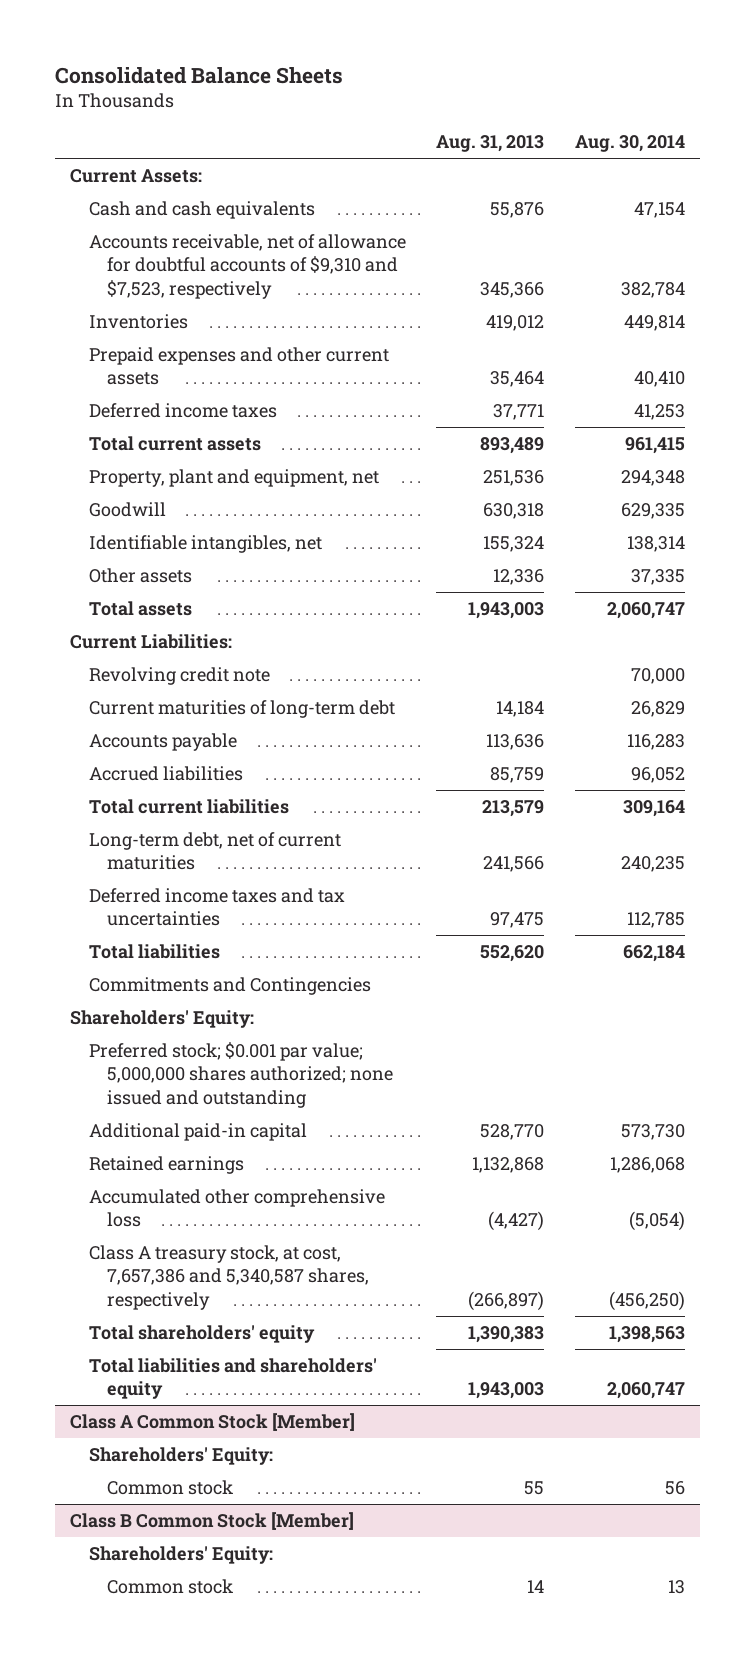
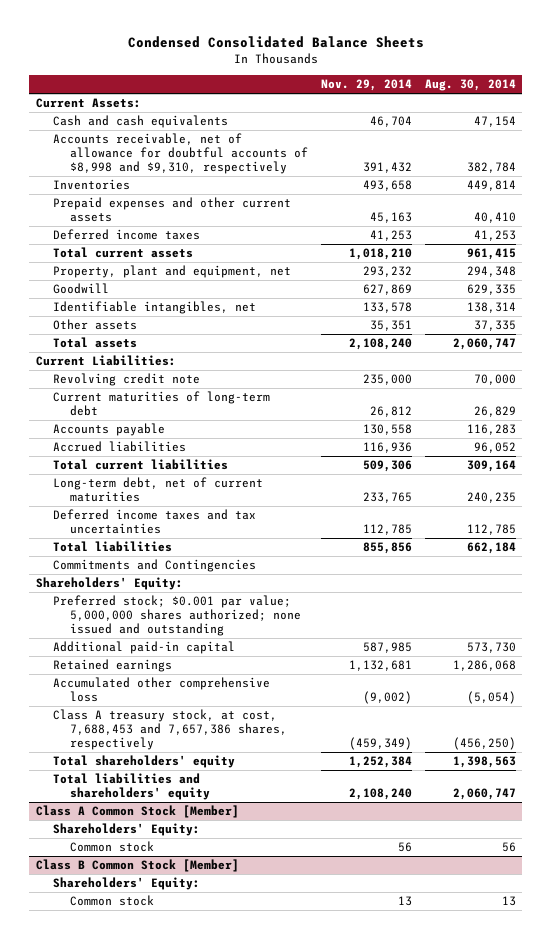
[55,67,344,85] Consolidated Balance Sheets -> [127,36,424,49] Condensed Consolidated Balance Sheets
[436,135,545,153] Aug. 31, 2013 -> none
none -> [320,79,412,92] Nov. 29, 2014
[88,233,406,299] Accounts receivable, net of allowance for doubtful accounts of $9,310 and $7,523, respectively -> [52,133,308,174] Accounts receivable, net of allowance for doubtful accounts of $8,998 and $9,310, respectively
[88,1244,370,1310] Class A treasury stock, at cost, 7,657,386 and 5,340,587 shares, respectively -> [52,709,287,750] Class A treasury stock, at cost, 7,688,453 and 7,657,386 shares, respectively

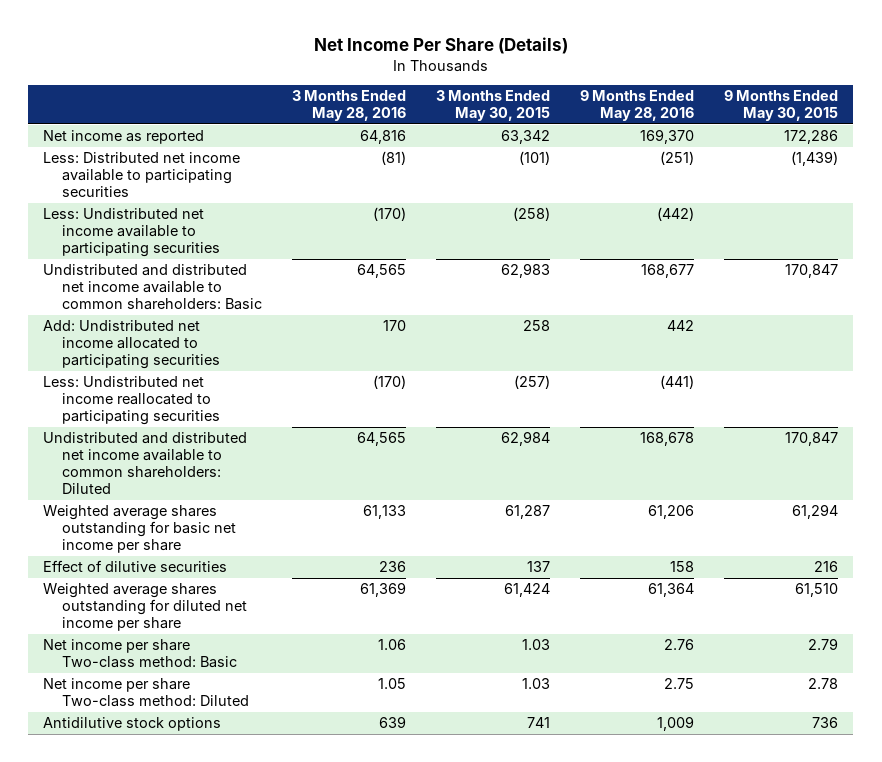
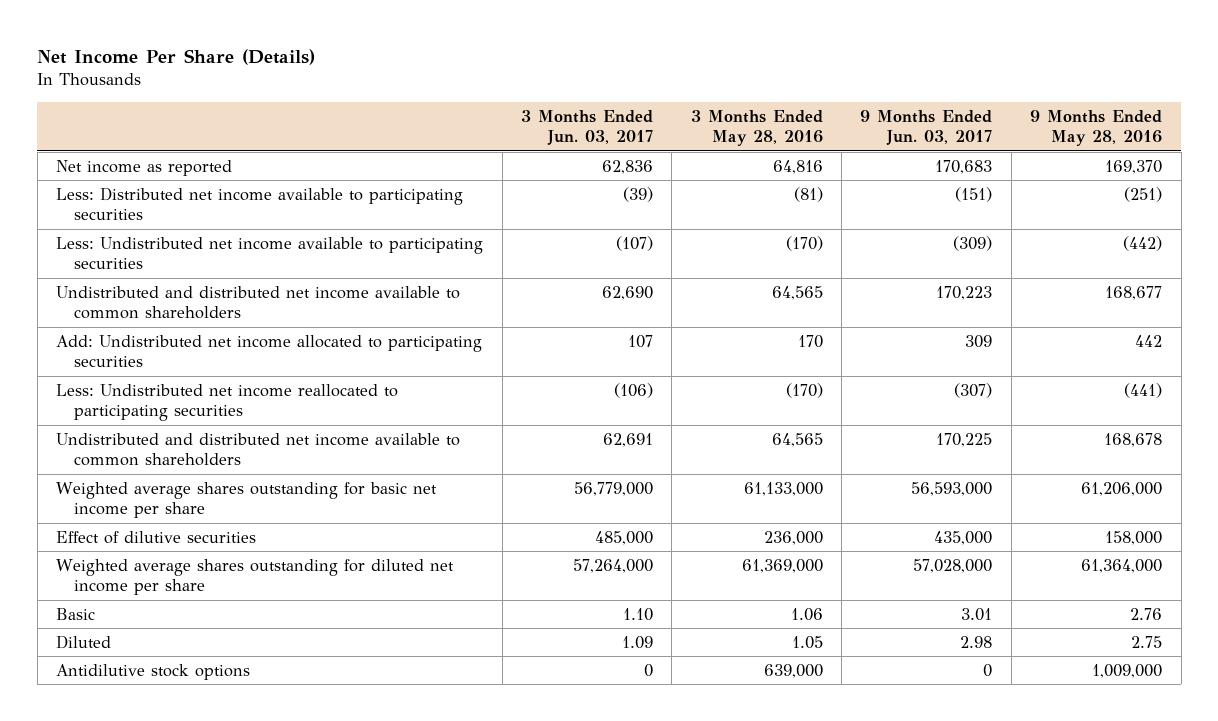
[435,90,550,122] 3 Months Ended May 30, 2015 -> none
[724,90,839,122] 9 Months Ended May 30, 2015 -> none
none -> [520,109,653,146] 3 Months Ended Jun. 03, 2017
none -> [860,109,993,146] 9 Months Ended Jun. 03, 2017
[43,264,262,311] Undistributed and distributed net income available to common shareholders: Basic -> [56,285,461,320] Undistributed and distributed net income available to common shareholders
[43,432,248,495] Undistributed and distributed net income available to common shareholders: Diluted -> [56,432,461,467] Undistributed and distributed net income available to common shareholders
[362,505,406,520] 61,133 -> [743,481,823,496] 61,133,000
[648,505,695,520] 61,206 -> [1081,481,1163,496] 61,206,000
[378,561,406,573] 236 -> [763,530,823,545] 236,000
[670,561,695,573] 158 -> [1105,530,1163,545] 158,000
[359,582,406,598] 61,369 -> [741,558,823,573] 61,369,000
[648,583,695,598] 61,364 -> [1081,558,1163,573] 61,364,000
[43,639,237,669] Net income per share Two-class method: Basic -> [56,607,96,620] Basic
[43,678,249,708] Net income per share Two-class method: Diluted -> [56,634,112,649] Diluted
[378,716,406,729] 639 -> [763,663,823,678] 639,000
[657,716,695,732] 1,009 -> [1092,663,1163,678] 1,009,000

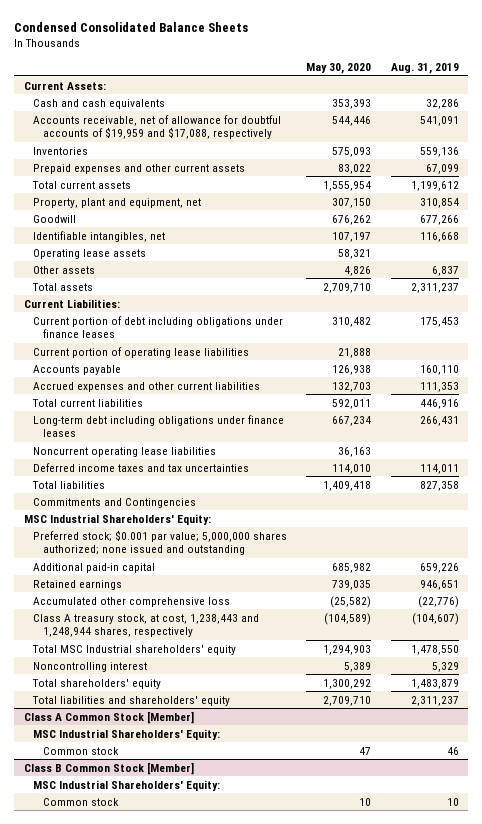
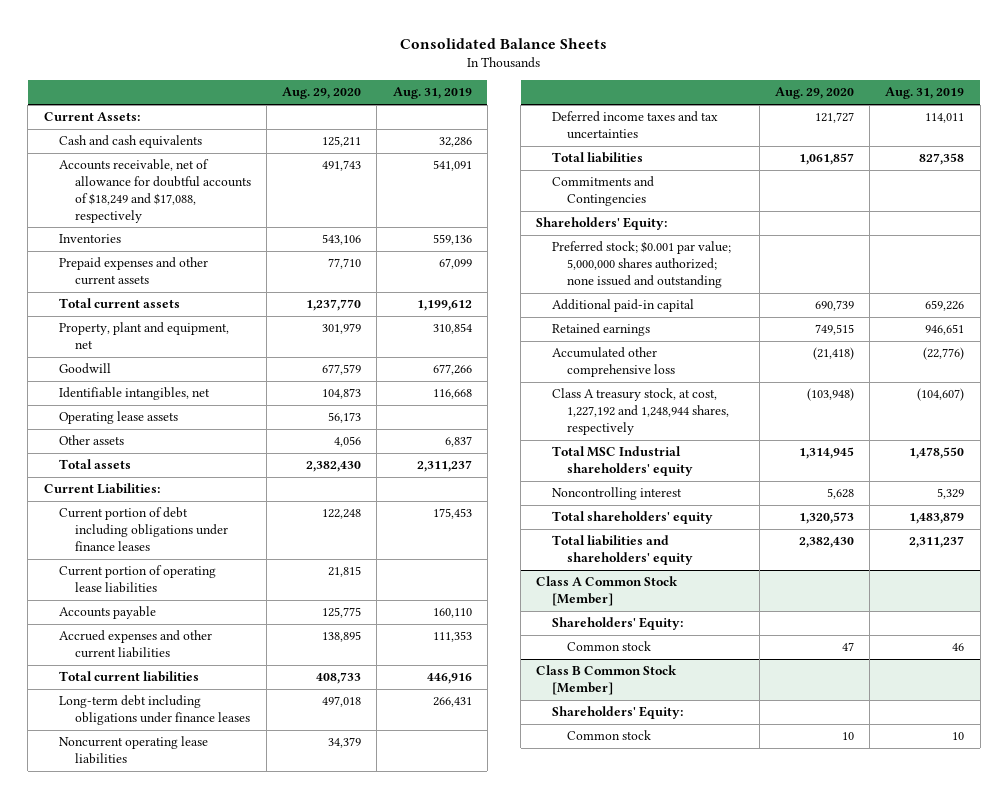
[13,21,248,32] Condensed Consolidated Balance Sheets -> [400,37,608,49] Consolidated Balance Sheets
[306,63,372,75] May 30, 2020 -> none
none -> [282,87,362,100] Aug. 29, 2020
[33,114,282,140] Accounts receivable, net of allowance for doubtful accounts of $19,959 and $17,088, respectively -> [59,159,251,223] Accounts receivable, net of allowance for doubtful accounts of $18,249 and $17,088, respectively
[23,513,211,525] MSC Industrial Shareholders' Equity: -> [536,217,668,231] Shareholders' Equity:
[33,613,260,638] Class A treasury stock, at cost, 1,238,443 and 1,248,944 shares, respectively -> [551,388,730,435] Class A treasury stock, at cost, 1,227,192 and 1,248,944 shares, respectively
[33,728,221,740] MSC Industrial Shareholders' Equity: -> [551,617,683,631] Shareholders' Equity:
[33,779,221,791] MSC Industrial Shareholders' Equity: -> [551,706,683,720] Shareholders' Equity:

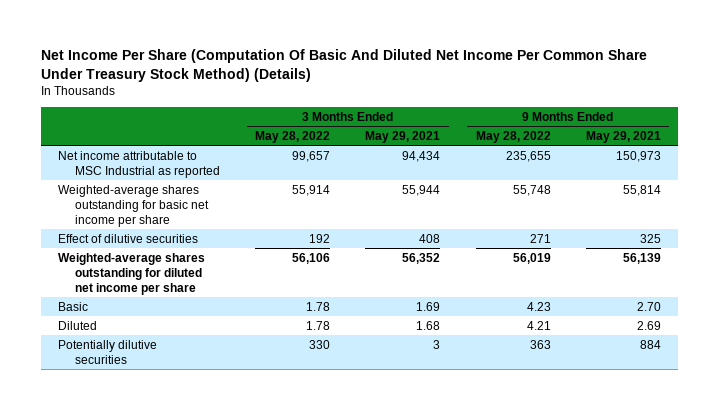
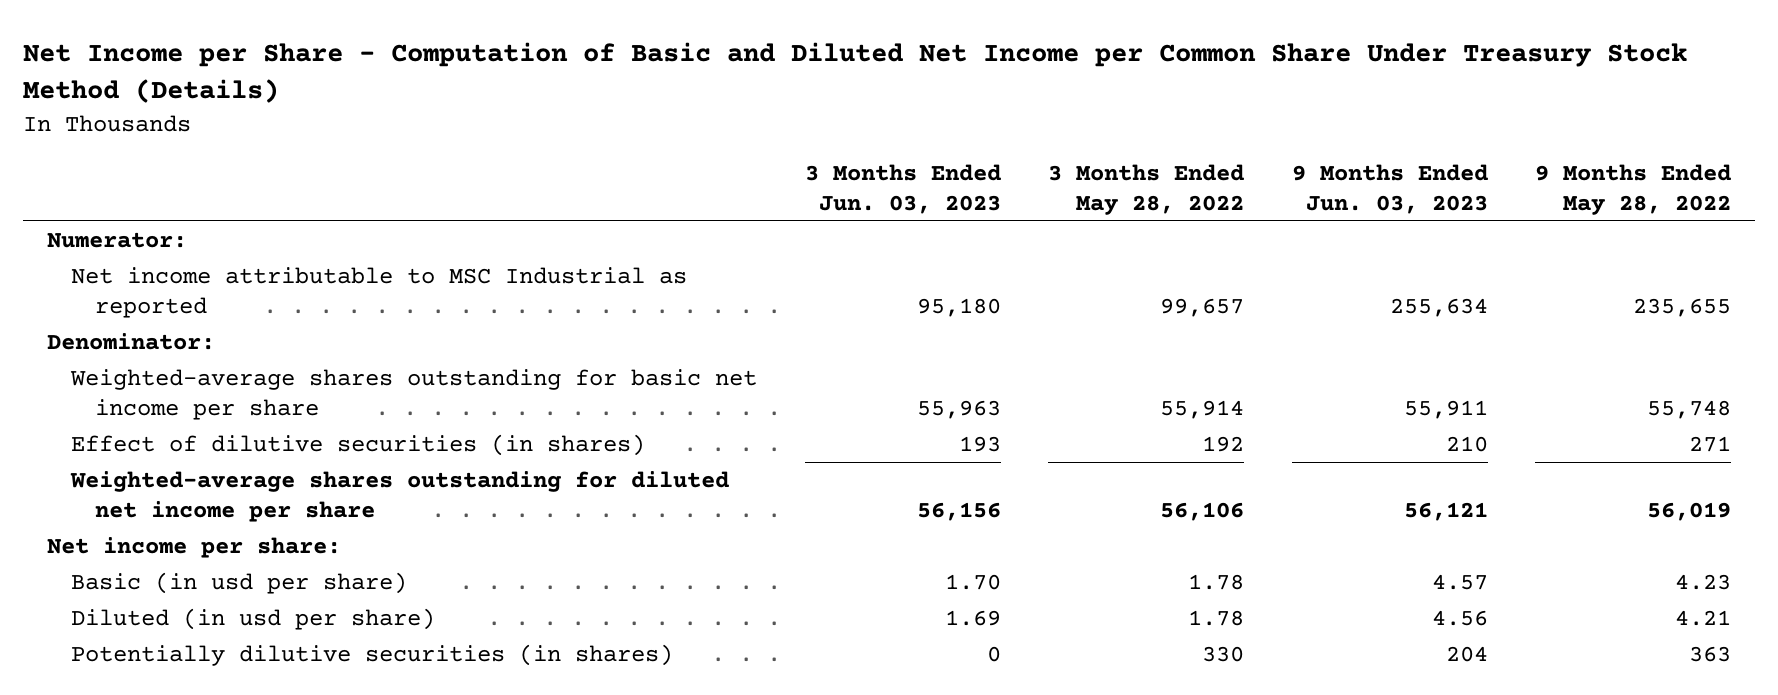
[40,48,647,82] Net Income Per Share (Computation Of Basic And Diluted Net Income Per Common Share Under Treasury Stock Method) (Details) -> [23,41,1688,104] Net Income per Share - Computation of Basic and Diluted Net Income per Common Share Under Treasury Stock Method (Details)
[365,131,441,144] May 29, 2021 -> none
[585,131,661,144] May 29, 2021 -> none
none -> [804,163,1001,214] 3 Months Ended Jun. 03, 2023
none -> [1291,163,1488,214] 9 Months Ended Jun. 03, 2023
none -> [47,231,188,248] Numerator:
none -> [47,332,216,350] Denominator:
[58,233,199,243] Effect of dilutive securities -> [71,433,646,456] Effect of dilutive securities (in shares)
none -> [47,536,342,558] Net income per share:
[58,301,89,311] Basic -> [71,571,408,594] Basic (in usd per share)
[58,320,98,330] Diluted -> [71,607,436,630] Diluted (in usd per share)
[58,339,158,364] Potentially dilutive securities -> [71,643,674,666] Potentially dilutive securities (in shares)

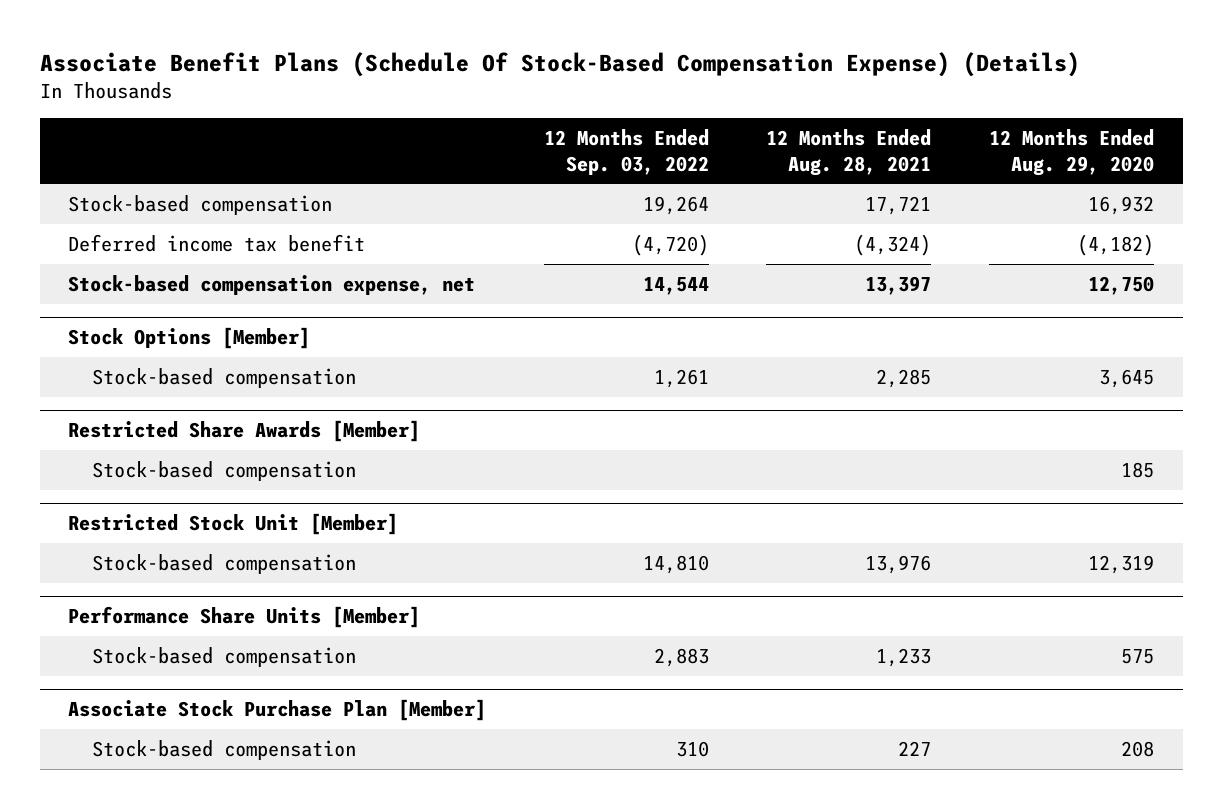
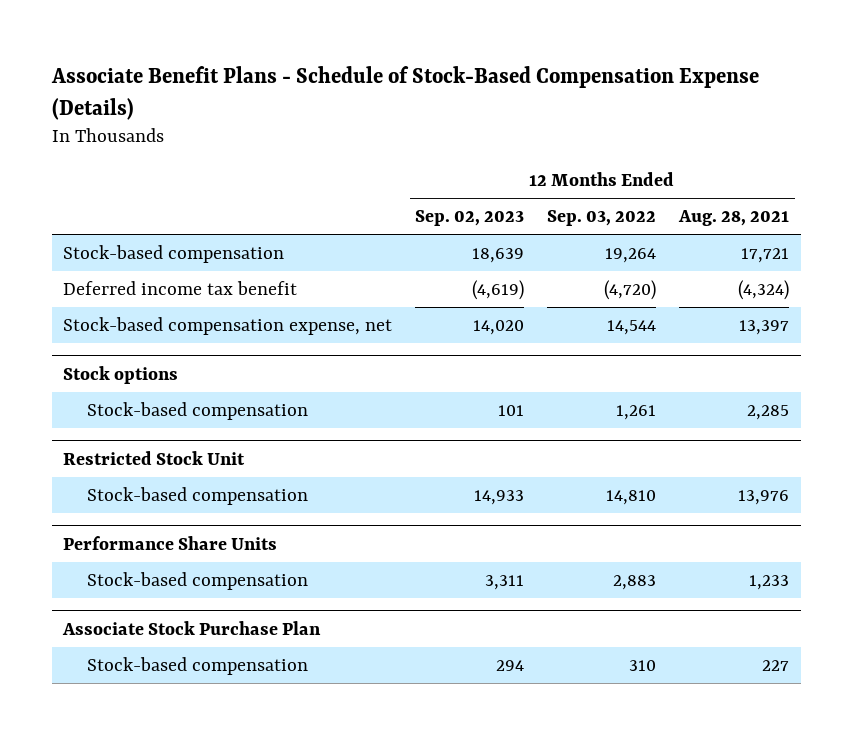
[39,51,1080,77] Associate Benefit Plans (Schedule Of Stock-Based Compensation Expense) (Details) -> [50,66,759,121] Associate Benefit Plans - Schedule of Stock-Based Compensation Expense (Details)
[989,128,1155,176] 12 Months Ended Aug. 29, 2020 -> none
none -> [415,210,525,227] Sep. 02, 2023
[68,326,311,349] Stock Options [Member] -> [63,365,179,384] Stock options
[68,419,421,442] Restricted Share Awards [Member] -> none
[91,460,356,481] Stock-based compensation -> none
[68,512,399,535] Restricted Stock Unit [Member] -> [63,450,246,465] Restricted Stock Unit
[68,605,421,628] Performance Share Units [Member] -> [63,535,278,550] Performance Share Units
[68,698,487,721] Associate Stock Purchase Plan [Member] -> [62,620,322,635] Associate Stock Purchase Plan

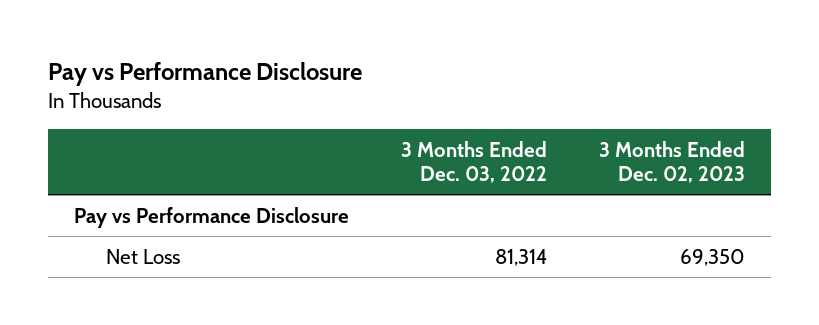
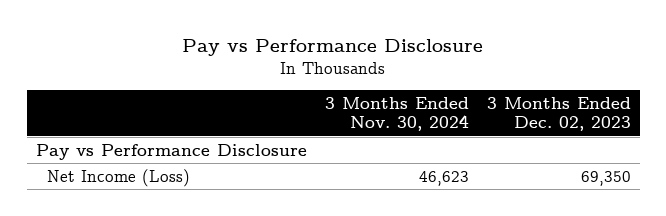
[401,140,548,184] 3 Months Ended Dec. 03, 2022 -> none
none -> [324,96,469,132] 3 Months Ended Nov. 30, 2024
[106,248,181,264] Net Loss -> [47,168,191,187] Net Income (Loss)

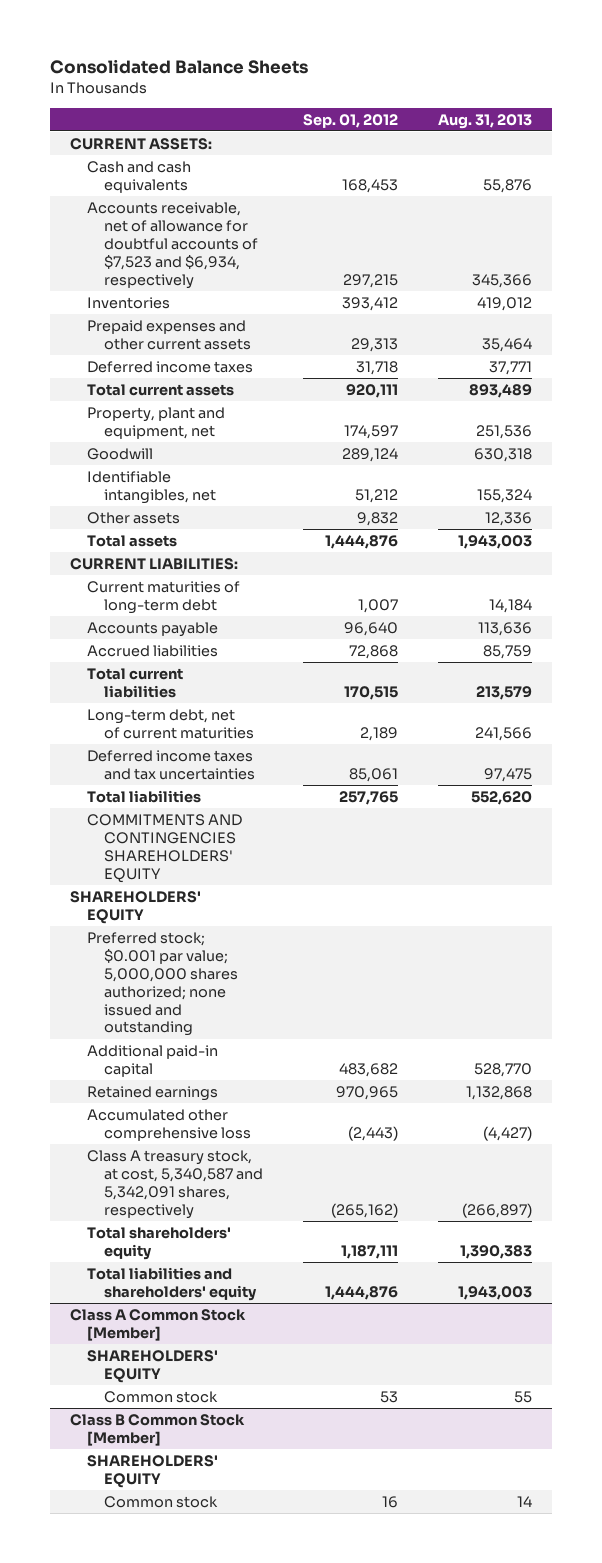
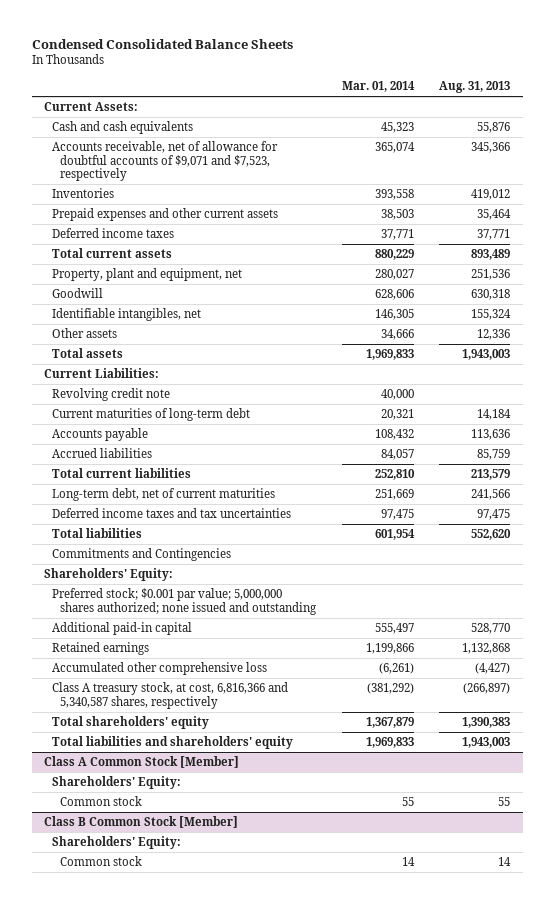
[50,59,309,75] Consolidated Balance Sheets -> [31,39,293,50] Condensed Consolidated Balance Sheets
[302,113,398,128] Sep. 01, 2012 -> none
none -> [341,80,415,92] Mar. 01, 2014
[70,137,213,150] CURRENT ASSETS: -> [44,102,139,112] Current Assets:
[87,201,259,289] Accounts receivable, net of allowance for doubtful accounts of $7,523 and $6,934, respectively -> [52,141,279,182] Accounts receivable, net of allowance for doubtful accounts of $9,071 and $7,523, respectively
[70,557,239,570] CURRENT LIABILITIES: -> [44,368,160,379] Current Liabilities:
none -> [52,388,171,402] Revolving credit note
[87,813,243,883] COMMITMENTS AND CONTINGENCIES SHAREHOLDERS' EQUITY -> [52,548,232,562] Commitments and Contingencies
[70,890,202,924] SHAREHOLDERS' EQUITY -> [44,568,174,582] Shareholders' Equity:
[87,1149,264,1219] Class A treasury stock, at cost, 5,340,587 and 5,342,091 shares, respectively -> [52,682,289,709] Class A treasury stock, at cost, 6,816,366 and 5,340,587 shares, respectively
[87,1349,219,1383] SHAREHOLDERS' EQUITY -> [52,776,182,790] Shareholders' Equity:
[87,1454,219,1488] SHAREHOLDERS' EQUITY -> [52,836,182,850] Shareholders' Equity:

